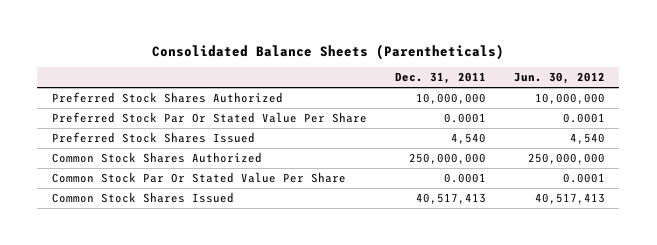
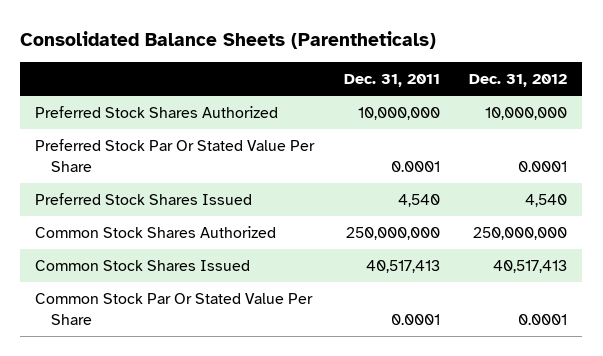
[514,72,606,85] Jun. 30, 2012 -> none
none -> [469,73,568,87] Dec. 31, 2012
[51,172,346,184] Common Stock Par Or Stated Value Per Share -> [35,293,314,325] Common Stock Par Or Stated Value Per Share

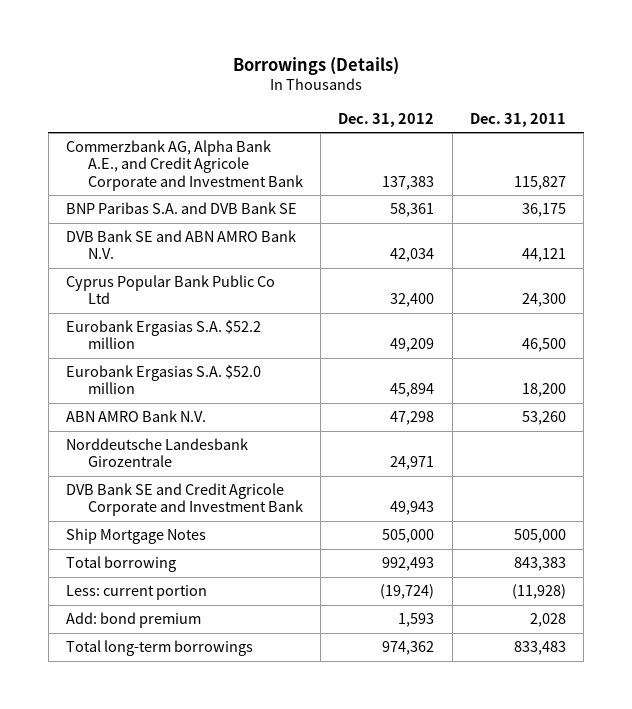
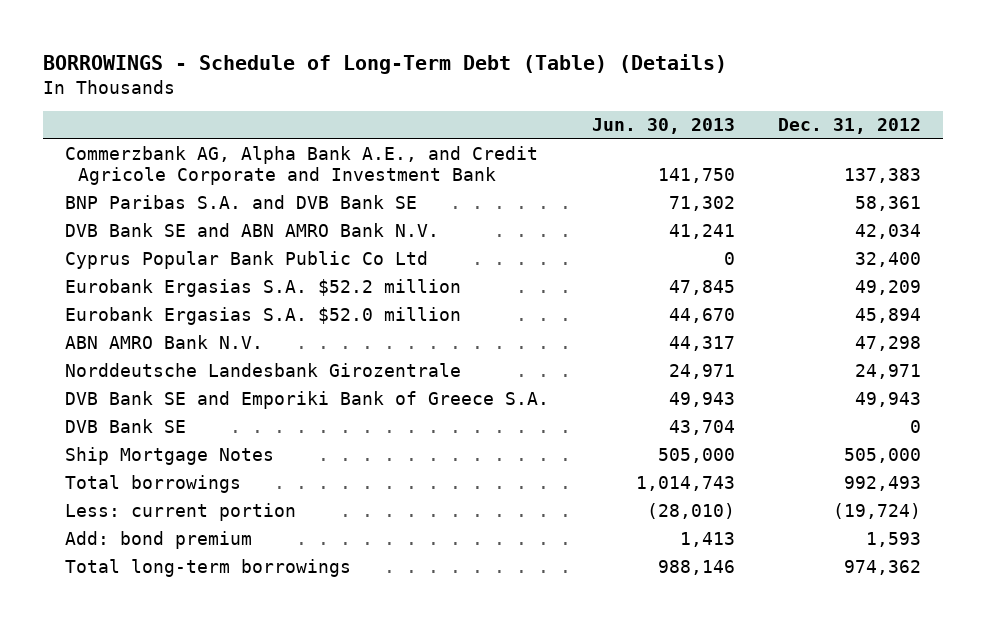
[233,56,400,75] Borrowings (Details) -> [43,54,728,75] BORROWINGS - Schedule of Long-Term Debt (Table) (Details)
[469,112,566,127] Dec. 31, 2011 -> none
none -> [592,118,736,135] Jun. 30, 2013
[66,483,303,517] DVB Bank SE and Credit Agricole Corporate and Investment Bank -> [65,391,550,410] DVB Bank SE and Emporiki Bank of Greece S.A.
none -> [65,419,187,434] DVB Bank SE
[66,556,177,573] Total borrowing -> [65,475,242,494] Total borrowings

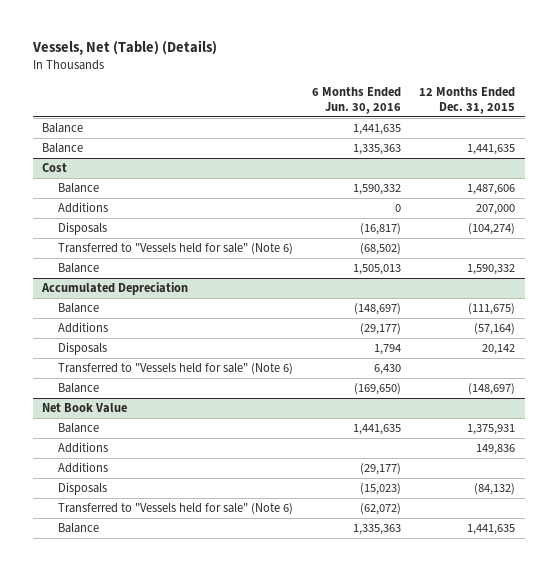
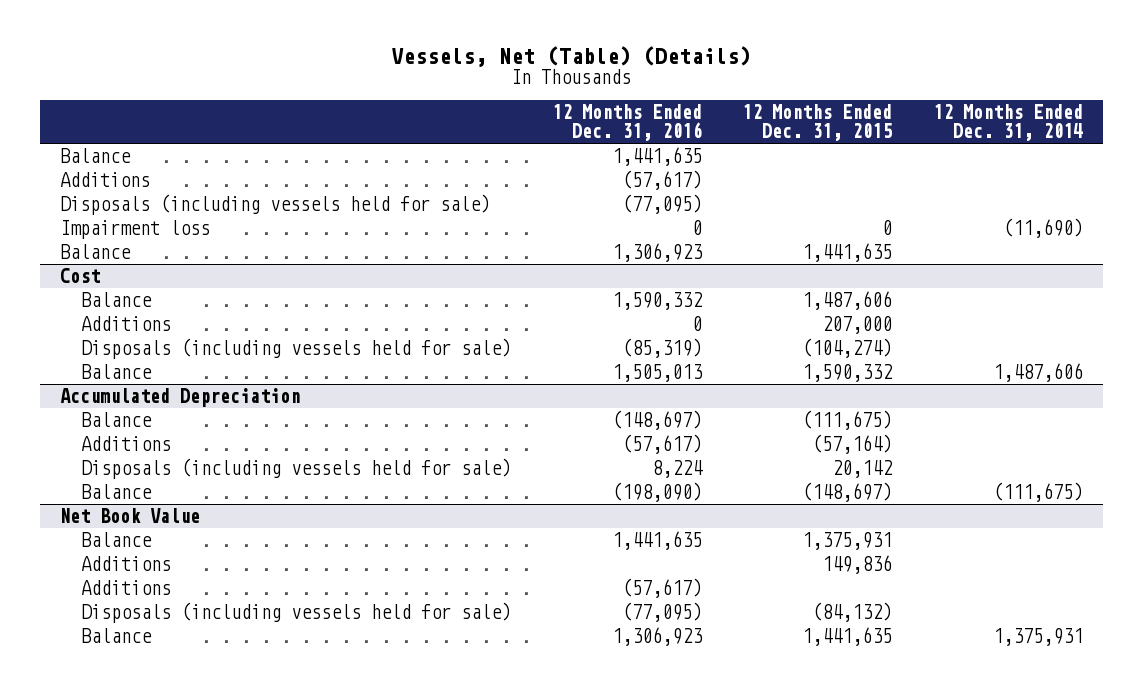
[311,86,401,114] 6 Months Ended Jun. 30, 2016 -> none
none -> [551,104,702,142] 12 Months Ended Dec. 31, 2016
none -> [932,104,1083,142] 12 Months Ended Dec. 31, 2014
none -> [59,172,150,188] Additions
none -> [59,194,490,216] Disposals (including vessels held for sale)
none -> [59,220,210,240] Impairment loss
[58,243,294,256] Transferred to "Vessels held for sale" (Note 6) -> none
[58,222,108,236] Disposals -> [81,338,512,360] Disposals (including vessels held for sale)
[58,363,294,376] Transferred to "Vessels held for sale" (Note 6) -> none
[58,342,108,356] Disposals -> [81,458,512,480] Disposals (including vessels held for sale)
[58,503,294,516] Transferred to "Vessels held for sale" (Note 6) -> none
[58,482,108,496] Disposals -> [81,602,512,624] Disposals (including vessels held for sale)

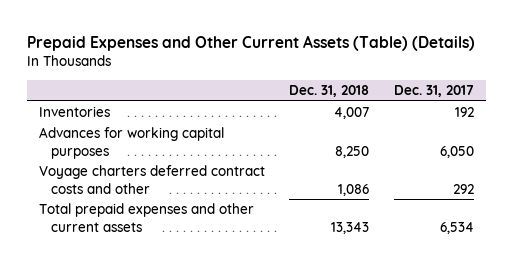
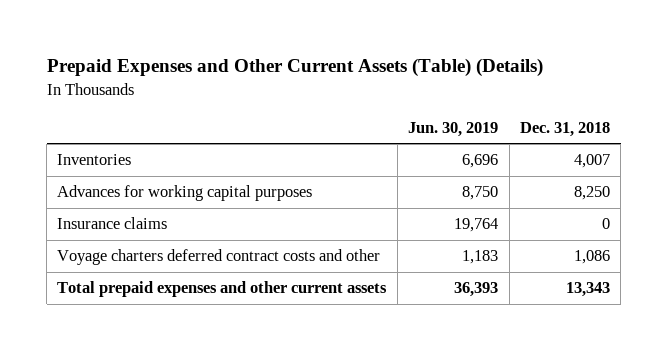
[393,85,474,98] Dec. 31, 2017 -> none
none -> [408,122,499,138] Jun. 30, 2019
none -> [57,217,168,230] Insurance claims

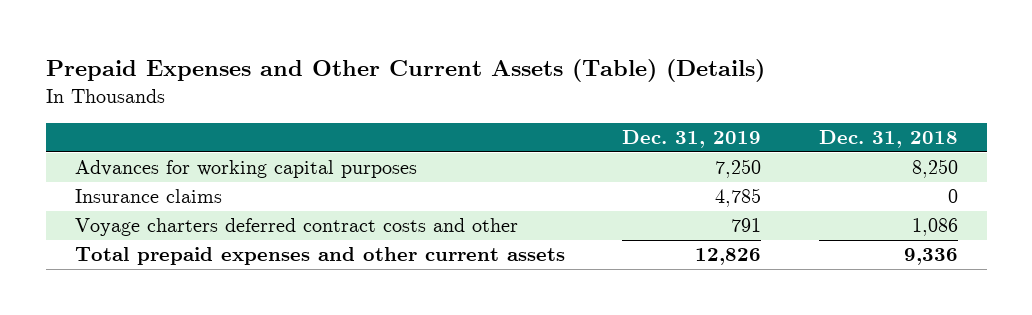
[408,122,499,138] Jun. 30, 2019 -> none
none -> [622,130,762,149] Dec. 31, 2019
[57,154,132,166] Inventories -> none
[565,282,610,298] 13,343 -> [903,248,958,266] 9,336

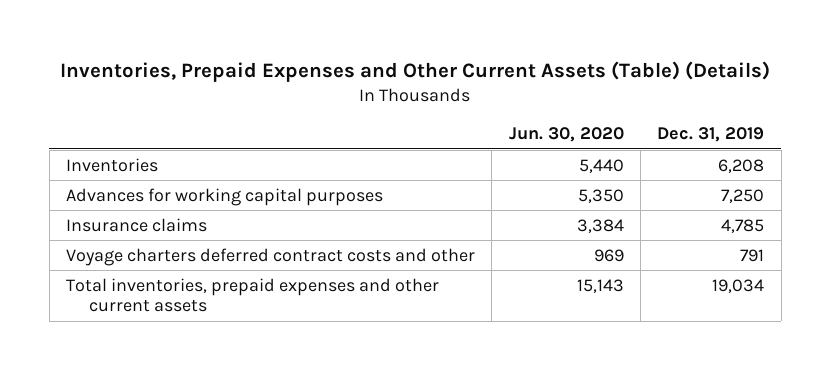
[45,59,765,83] Prepaid Expenses and Other Current Assets (Table) (Details) -> [60,60,771,82] Inventories, Prepaid Expenses and Other Current Assets (Table) (Details)
[818,130,958,149] Dec. 31, 2018 -> none
none -> [508,127,624,143] Jun. 30, 2020
none -> [66,157,159,172] Inventories
[74,247,565,266] Total prepaid expenses and other current assets -> [66,277,440,313] Total inventories, prepaid expenses and other current assets
[695,248,762,266] 12,826 -> [712,278,765,293] 19,034

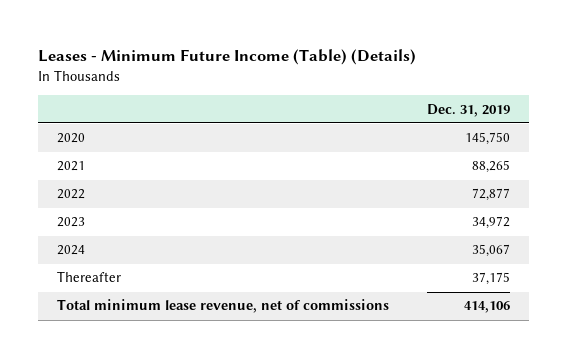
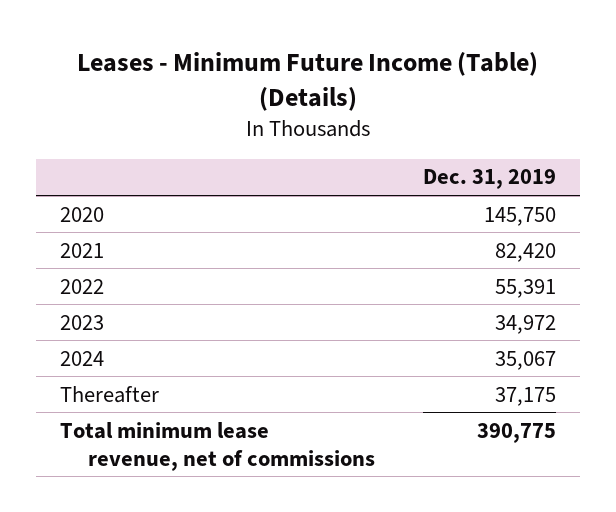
[471,160,510,174] 88,265 -> [494,242,556,262] 82,420
[471,188,510,202] 72,877 -> [494,278,556,298] 55,391
[463,301,510,314] 414,106 -> [476,422,556,443] 390,775

